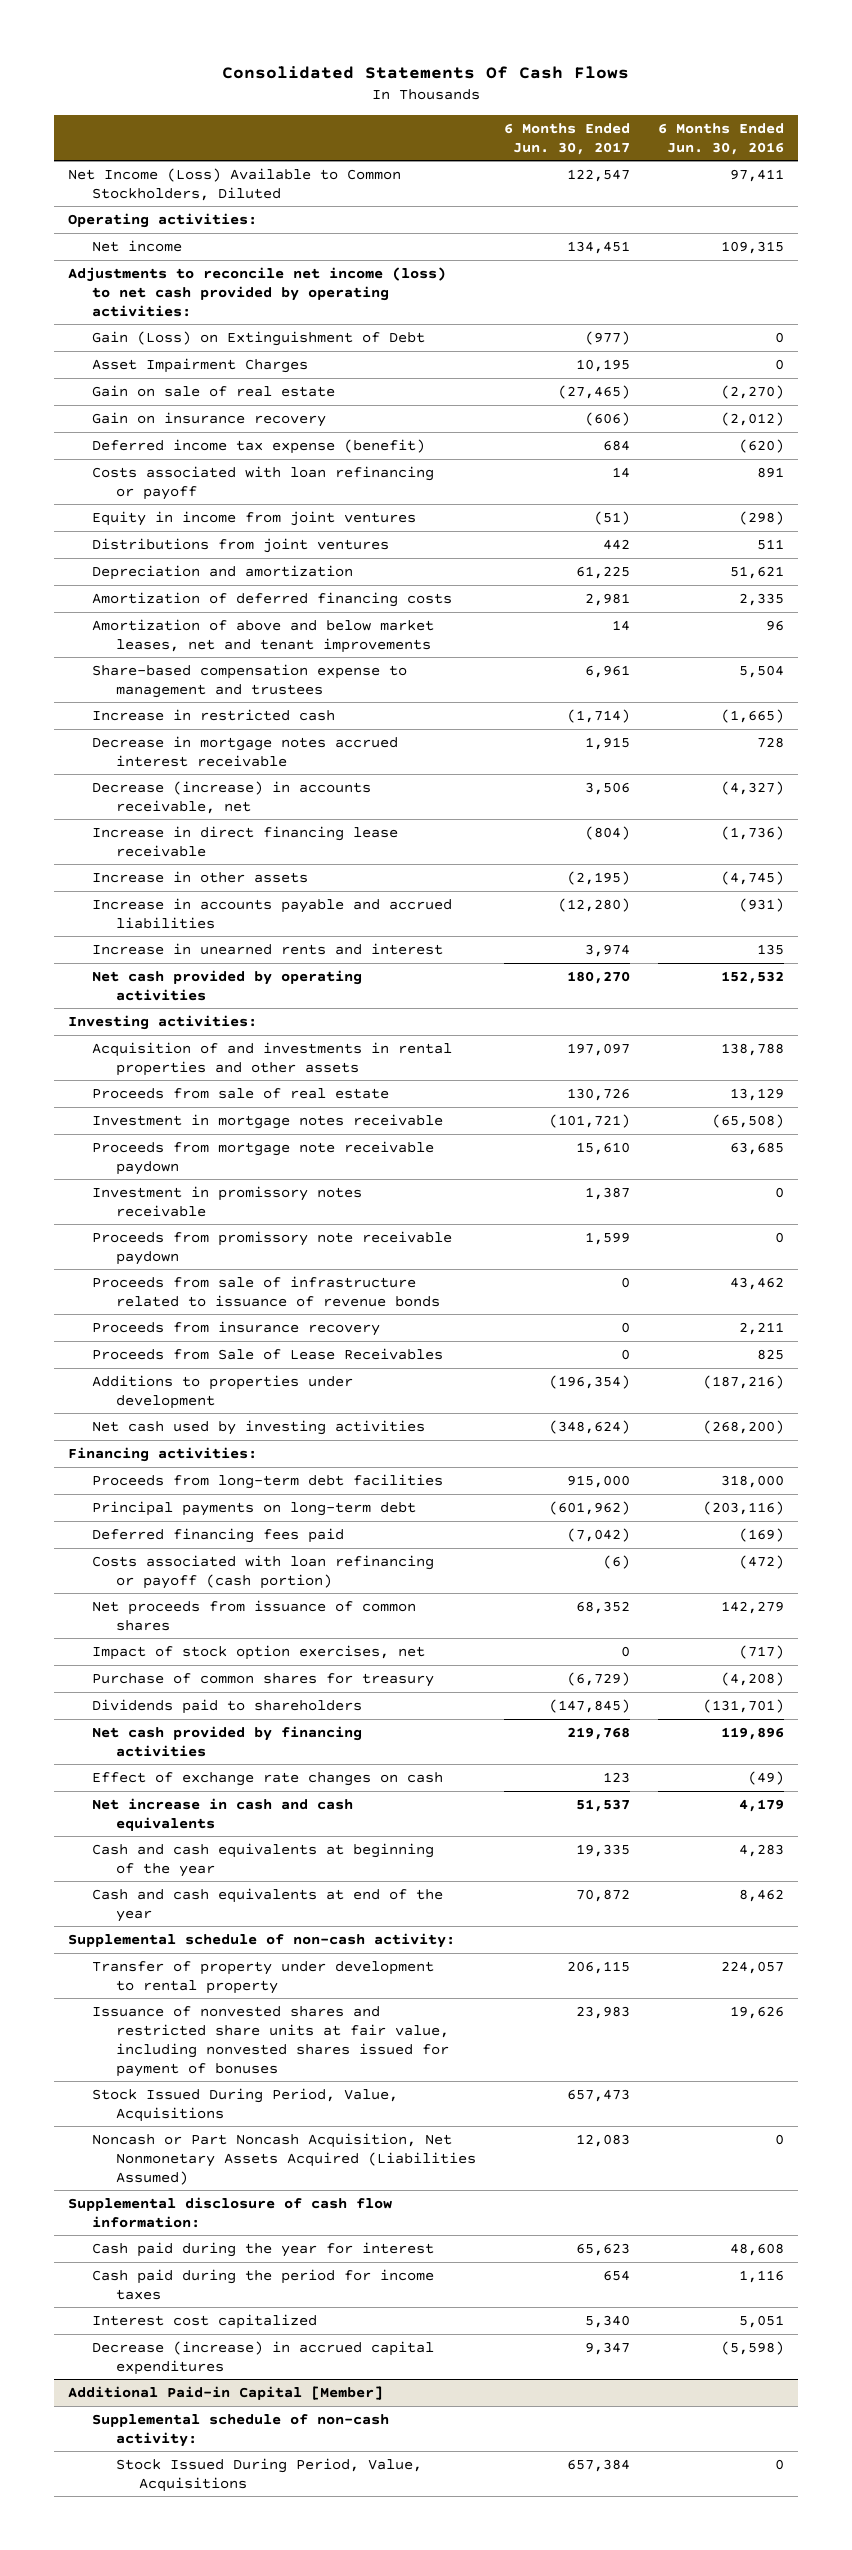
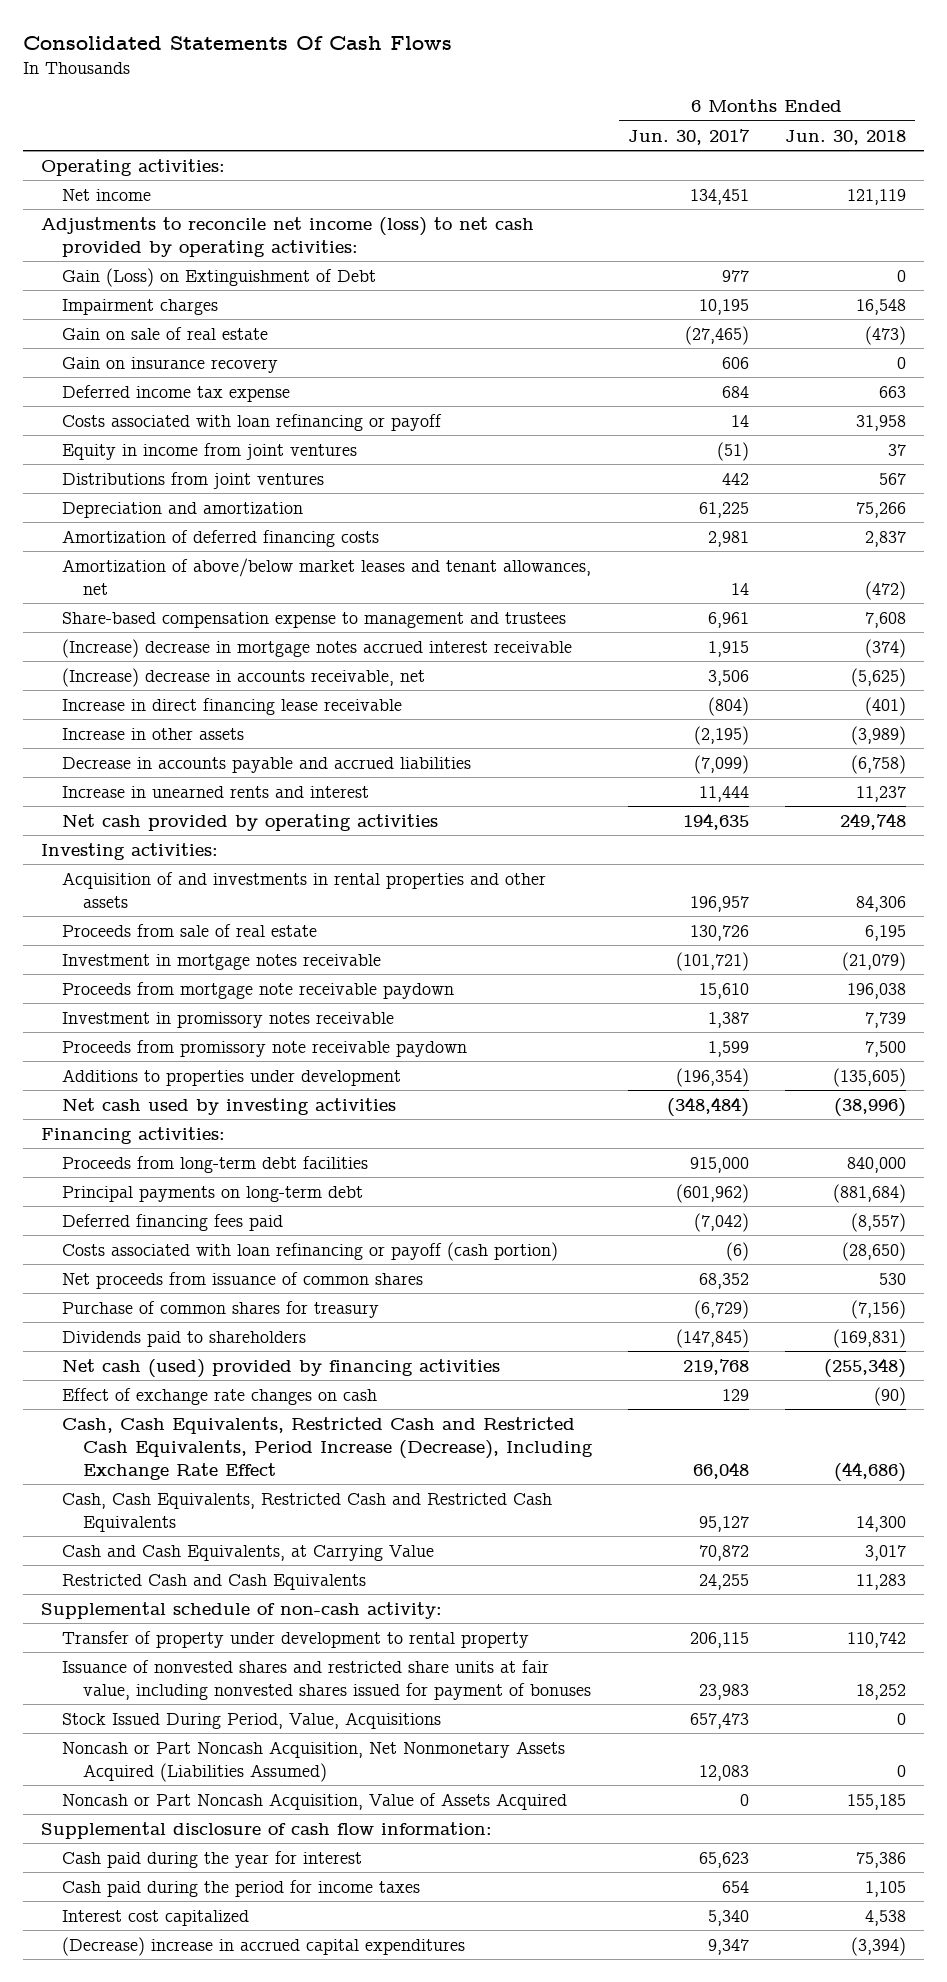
[657,122,784,155] 6 Months Ended Jun. 30, 2016 -> none
none -> [785,129,907,145] Jun. 30, 2018
[67,167,401,201] Net Income (Loss) Available to Common Stockholders, Diluted -> none
[584,330,630,345] (977) -> [722,269,750,282] 977
[91,357,308,373] Asset Impairment Charges -> [61,298,218,315] Impairment charges
[584,411,630,426] (606) -> [722,356,750,369] 606
[91,438,425,454] Deferred income tax expense (benefit) -> [61,384,290,402] Deferred income tax expense
[91,618,434,653] Amortization of above and below market leases, net and tenant improvements -> [61,557,591,595] Amortization of above/below market leases and tenant allowances, net
[91,708,335,721] Increase in restricted cash -> none
[91,735,398,767] Decrease in mortgage notes accrued interest receivable -> [61,638,572,658] (Increase) decrease in mortgage notes accrued interest receivable
[91,780,371,814] Decrease (increase) in accounts receivable, net -> [61,667,425,687] (Increase) decrease in accounts receivable, net
[91,897,452,929] Increase in accounts payable and accrued liabilities -> [61,756,471,773] Decrease in accounts payable and accrued liabilities
[557,897,630,912] (12,280) -> [694,754,750,774] (7,099)
[584,943,630,957] 3,974 -> [699,785,750,802] 11,444
[566,970,630,984] 180,270 -> [683,812,750,830] 194,635
[566,1042,630,1056] 197,097 -> [690,895,750,912] 196,957
[91,1275,440,1307] Proceeds from sale of infrastructure related to issuance of revenue bonds -> none
[91,1320,380,1336] Proceeds from insurance recovery -> none
[91,1347,443,1360] Proceeds from Sale of Lease Receivables -> none
[548,1419,630,1434] (348,624) -> [667,1096,750,1117] (348,484)
[91,1644,425,1660] Impact of stock option exercises, net -> none
[91,1797,353,1831] Net increase in cash and cash equivalents -> none
[91,1887,443,1922] Cash and cash equivalents at end of the year -> none
[91,1725,362,1757] Net cash provided by financing activities -> [61,1358,500,1378] Net cash (used) provided by financing activities
[602,1771,630,1783] 123 -> [722,1388,750,1401] 129
none -> [61,1416,593,1480] Cash, Cash Equivalents, Restricted Cash and Restricted Cash Equivalents, Period Increase (Decrease), Including Exchange Rate Effect
none -> [61,1492,552,1532] Cash, Cash Equivalents, Restricted Cash and Restricted Cash Equivalents
[91,1842,434,1877] Cash and cash equivalents at beginning of the year -> [61,1544,434,1561] Cash and Cash Equivalents, at Carrying Value
[575,1843,630,1857] 19,335 -> [699,1544,750,1561] 70,872
none -> [61,1573,366,1590] Restricted Cash and Cash Equivalents
none -> [61,1792,567,1810] Noncash or Part Noncash Acquisition, Value of Assets Acquired
[67,2385,383,2400] Additional Paid-in Capital [Member] -> none
[91,2413,389,2447] Supplemental schedule of non-cash activity: -> none
[115,2457,422,2492] Stock Issued During Period, Value, Acquisitions -> none
[91,2340,434,2375] Decrease (increase) in accrued capital expenditures -> [61,1936,465,1956] (Decrease) increase in accrued capital expenditures

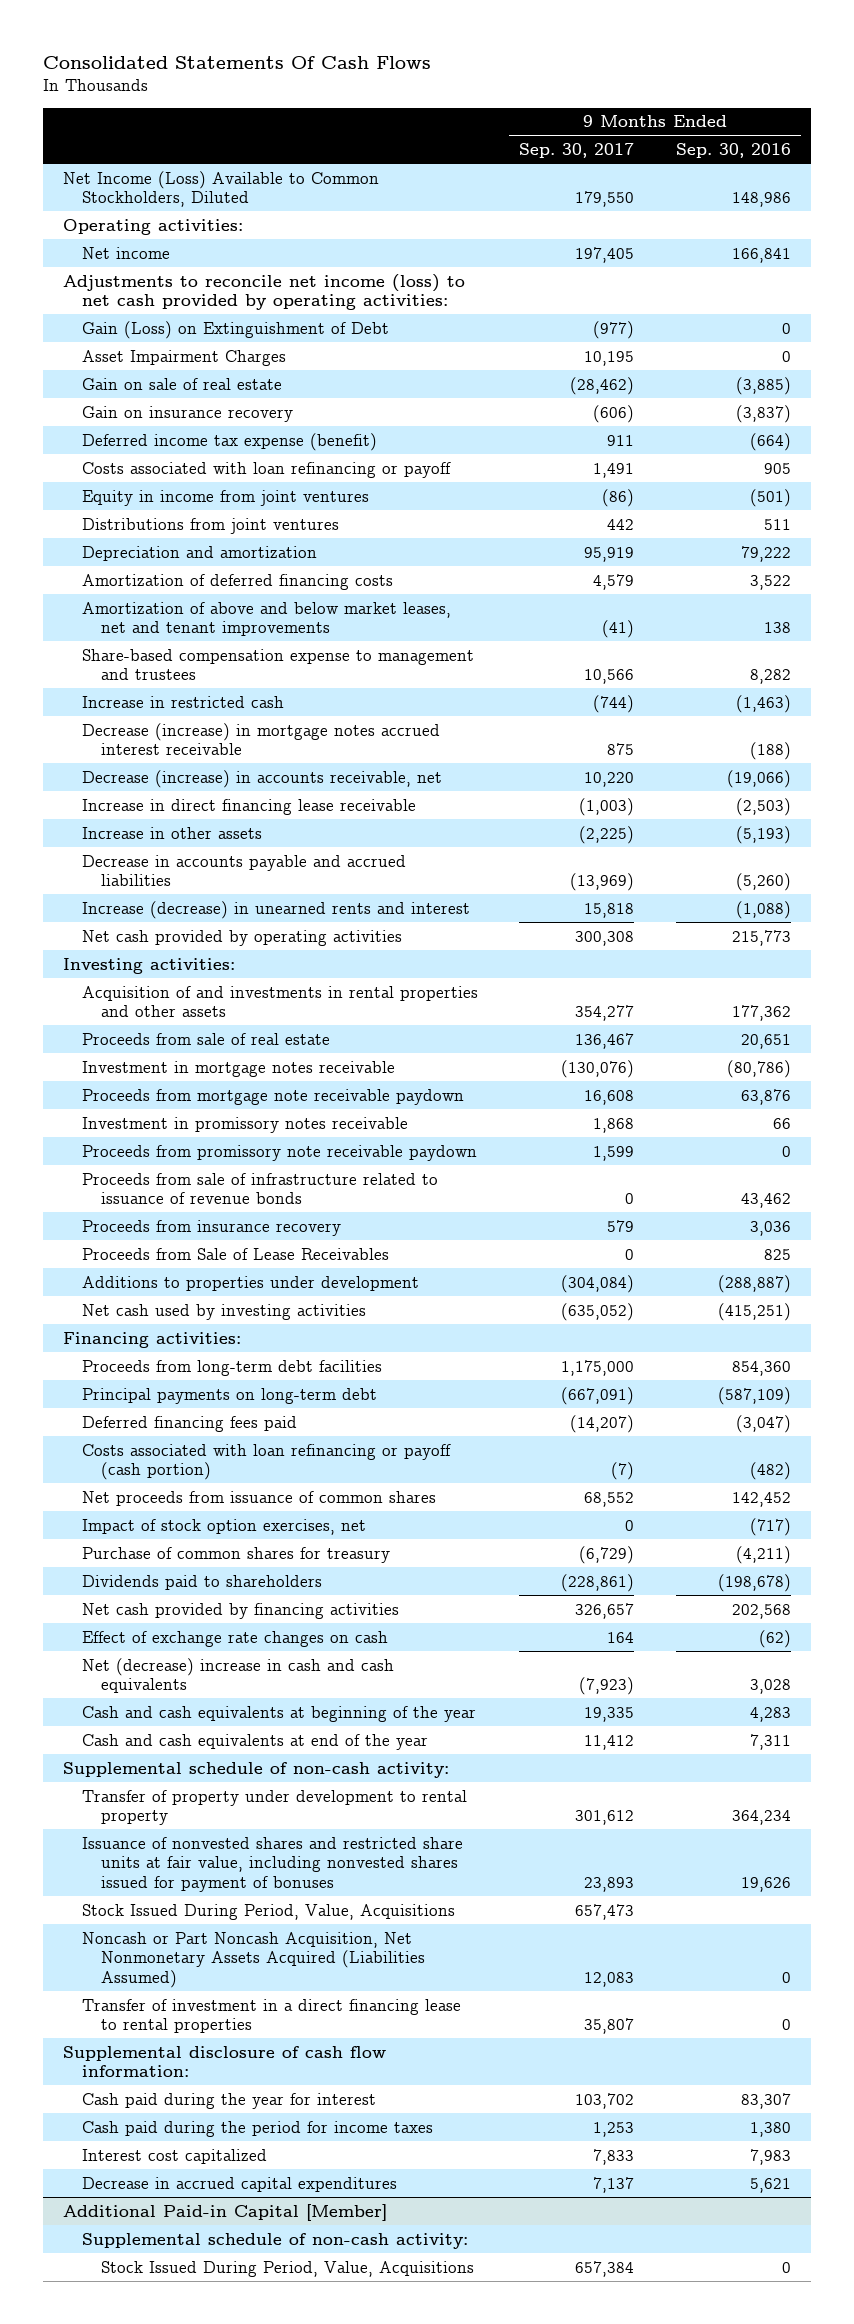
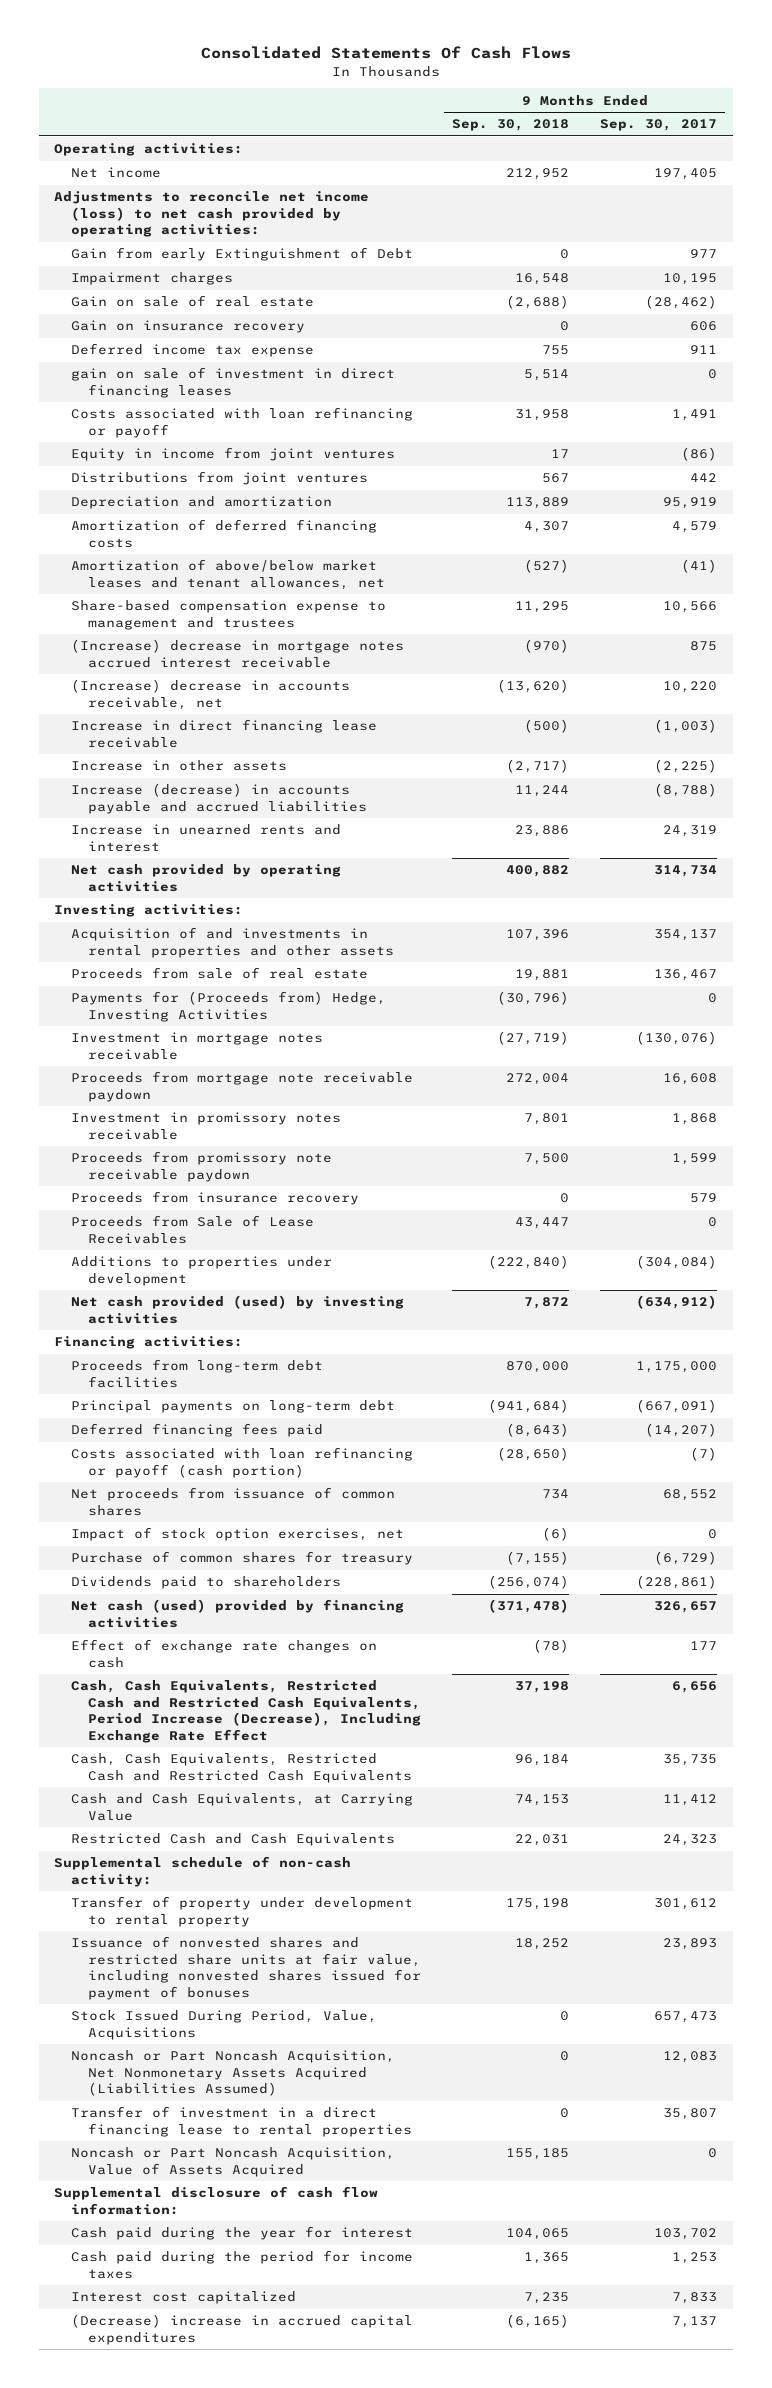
[675,143,791,159] Sep. 30, 2016 -> none
none -> [451,119,569,132] Sep. 30, 2018
[63,170,380,208] Net Income (Loss) Available to Common Stockholders, Diluted -> none
[82,320,390,339] Gain (Loss) on Extinguishment of Debt -> [71,247,414,262] Gain from early Extinguishment of Debt
[593,320,635,339] (977) -> [690,249,718,259] 977
[82,349,287,366] Asset Impairment Charges -> [71,272,234,286] Impairment charges
[593,404,635,423] (606) -> [690,321,718,332] 606
[82,432,378,451] Deferred income tax expense (benefit) -> [71,343,315,358] Deferred income tax expense
none -> [71,367,396,398] gain on sale of investment in direct financing leases
[82,601,452,637] Amortization of above and below market leases, net and tenant improvements -> [71,559,385,590] Amortization of above/below market leases and tenant allowances, net
[82,695,285,708] Increase in restricted cash -> none
[82,722,441,756] Decrease (increase) in mortgage notes accrued interest receivable -> [71,639,405,668] (Increase) decrease in mortgage notes accrued interest receivable
[82,769,443,788] Decrease (increase) in accounts receivable, net -> [71,679,351,710] (Increase) decrease in accounts receivable, net
[82,854,407,887] Decrease in accounts payable and accrued liabilities -> [71,783,367,814] Increase (decrease) in accounts payable and accrued liabilities
[570,873,635,892] (13,969) -> [654,783,718,798] (8,788)
[82,900,471,919] Increase (decrease) in unearned rents and interest -> [71,824,342,852] Increase in unearned rents and interest
[584,902,635,918] 15,818 -> [663,825,718,838] 24,319
[575,930,635,946] 300,308 -> [654,865,718,878] 314,734
[575,1005,635,1022] 354,277 -> [654,929,718,942] 354,137
none -> [71,991,387,1022] Payments for (Proceeds from) Hedge, Investing Activities
[82,1172,439,1205] Proceeds from sale of infrastructure related to issuance of revenue bonds -> none
[82,1303,367,1320] Net cash used by investing activities -> [71,1295,405,1324] Net cash provided (used) by investing activities
[561,1302,635,1321] (635,052) -> [636,1295,718,1310] (634,912)
[82,1657,395,1694] Net (decrease) increase in cash and cash equivalents -> none
[82,1733,429,1750] Cash and cash equivalents at end of the year -> none
[82,1602,400,1619] Net cash provided by financing activities -> [71,1599,405,1628] Net cash (used) provided by financing activities
[607,1631,635,1643] 164 -> [690,1641,718,1651] 177
none -> [71,1680,421,1743] Cash, Cash Equivalents, Restricted Cash and Restricted Cash Equivalents, Period Increase (Decrease), Including Exchange Rate Effect
none -> [71,1753,412,1783] Cash, Cash Equivalents, Restricted Cash and Restricted Cash Equivalents
[82,1705,477,1722] Cash and cash equivalents at beginning of the year -> [71,1793,414,1821] Cash and Cash Equivalents, at Carrying Value
[584,1706,635,1722] 19,335 -> [663,1794,718,1807] 11,412
none -> [71,1833,396,1847] Restricted Cash and Cash Equivalents
none -> [71,2147,396,2177] Noncash or Part Noncash Acquisition, Value of Assets Acquired
[63,2203,388,2221] Additional Paid-in Capital [Member] -> none
[82,2232,469,2249] Supplemental schedule of non-cash activity: -> none
[100,2260,474,2277] Stock Issued During Period, Value, Acquisitions -> none
[82,2176,398,2192] Decrease in accrued capital expenditures -> [71,2314,414,2345] (Decrease) increase in accrued capital expenditures

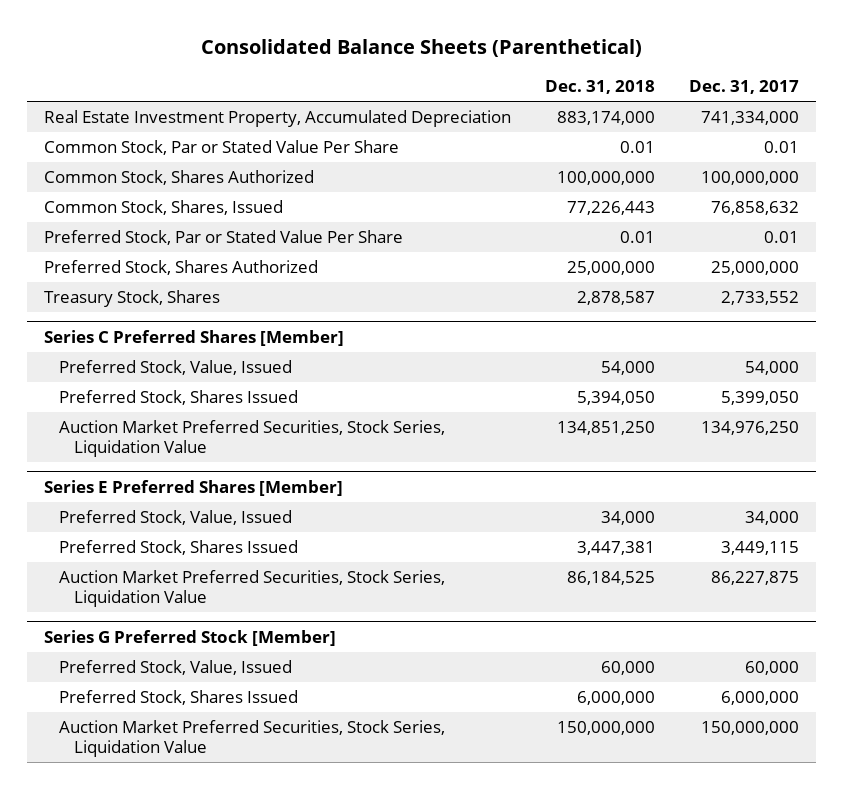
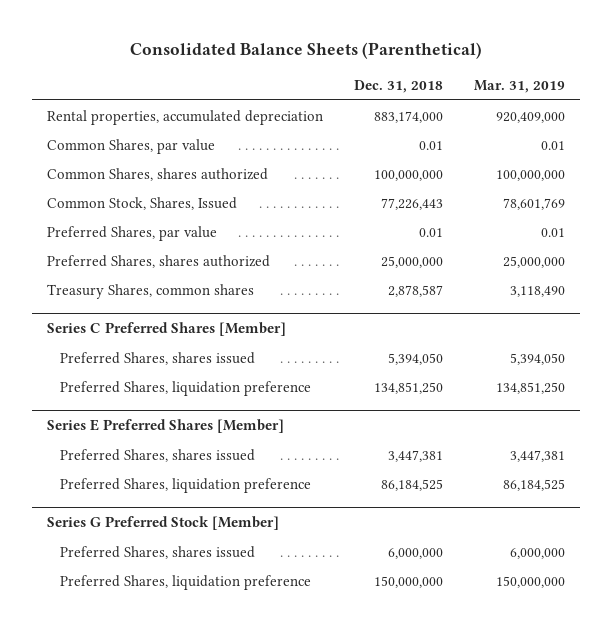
[689,80,800,95] Dec. 31, 2017 -> none
none -> [473,79,565,93] Mar. 31, 2019
[44,110,512,128] Real Estate Investment Property, Accumulated Depreciation -> [47,109,324,125] Rental properties, accumulated depreciation
[44,140,400,156] Common Stock, Par or Stated Value Per Share -> [47,138,216,154] Common Shares, par value
[44,170,315,186] Common Stock, Shares Authorized -> [47,167,269,181] Common Shares, shares authorized
[44,230,404,246] Preferred Stock, Par or Stated Value Per Share -> [47,225,218,241] Preferred Shares, par value
[44,260,319,276] Preferred Stock, Shares Authorized -> [47,254,271,268] Preferred Shares, shares authorized
[44,290,221,308] Treasury Stock, Shares -> [47,283,255,299] Treasury Shares, common shares
[59,360,293,376] Preferred Stock, Value, Issued -> none
[59,390,299,406] Preferred Stock, Shares Issued -> [60,351,256,365] Preferred Shares, shares issued
[59,420,446,458] Auction Market Preferred Securities, Stock Series, Liquidation Value -> [60,380,312,396] Preferred Shares, liquidation preference
[59,510,293,526] Preferred Stock, Value, Issued -> none
[59,540,299,556] Preferred Stock, Shares Issued -> [60,448,256,462] Preferred Shares, shares issued
[59,570,446,608] Auction Market Preferred Securities, Stock Series, Liquidation Value -> [60,477,312,493] Preferred Shares, liquidation preference
[59,660,293,676] Preferred Stock, Value, Issued -> none
[59,690,299,706] Preferred Stock, Shares Issued -> [60,545,256,559] Preferred Shares, shares issued
[59,720,446,758] Auction Market Preferred Securities, Stock Series, Liquidation Value -> [60,574,312,590] Preferred Shares, liquidation preference

